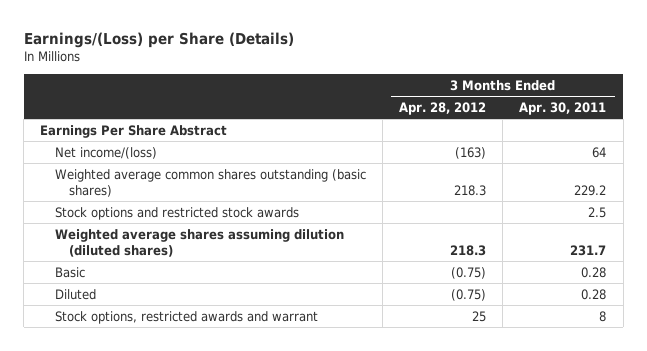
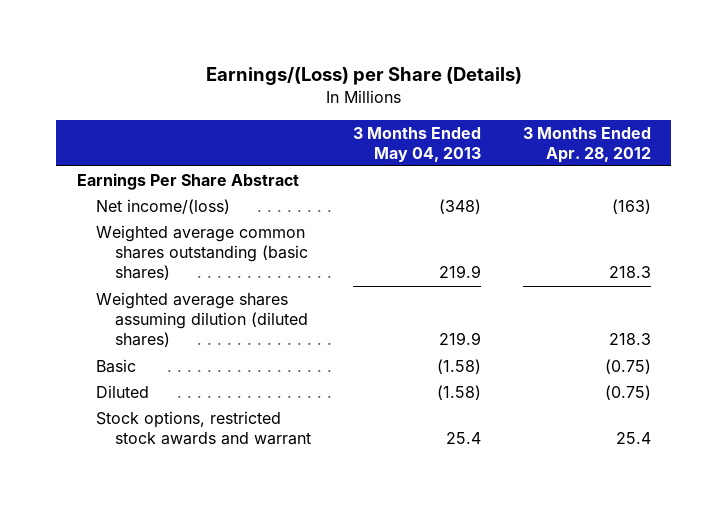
[519,102,607,116] Apr. 30, 2011 -> none
none -> [353,126,482,162] 3 Months Ended May 04, 2013
[54,206,299,220] Stock options and restricted stock awards -> none
[54,310,318,324] Stock options, restricted awards and warrant -> [96,411,312,446] Stock options, restricted stock awards and warrant
[472,310,487,322] 25 -> [615,432,651,445] 25.4

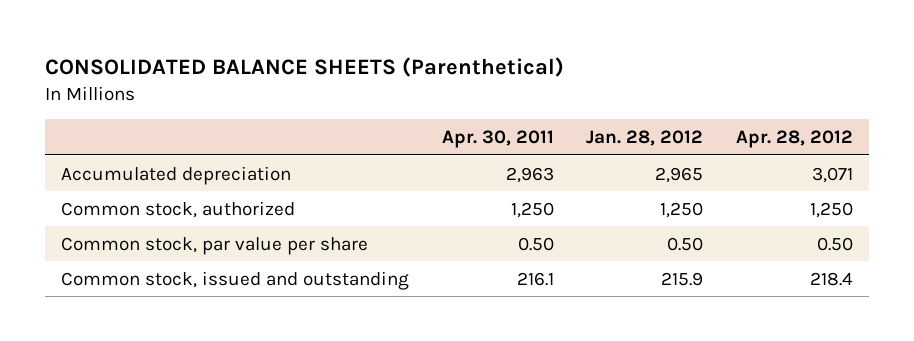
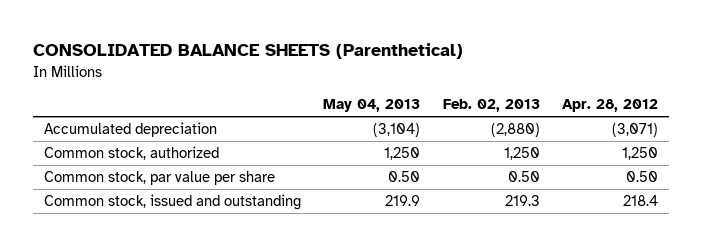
[441,130,554,149] Apr. 30, 2011 -> none
[586,130,704,147] Jan. 28, 2012 -> none
none -> [323,98,421,112] May 04, 2013
none -> [442,98,540,112] Feb. 02, 2013
[811,166,853,183] 3,071 -> [611,123,658,138] (3,071)

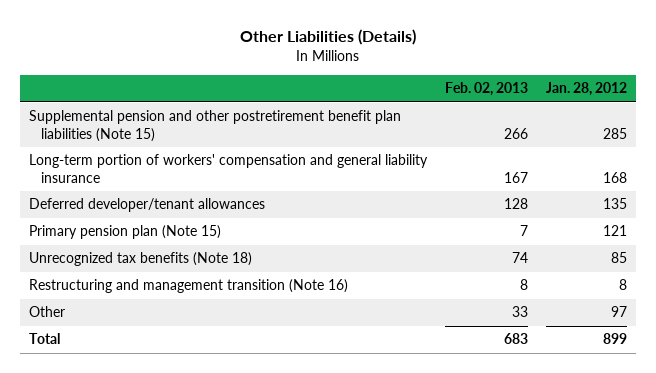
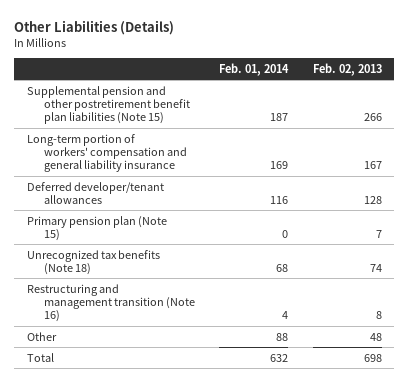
[545,82,627,97] Jan. 28, 2012 -> none
none -> [219,62,290,76] Feb. 01, 2014
[511,306,528,318] 33 -> [369,332,382,341] 48
[503,333,528,345] 683 -> [363,353,382,362] 698

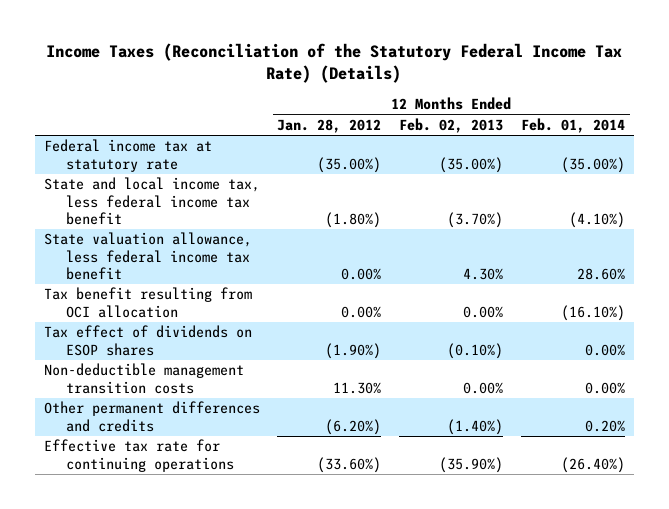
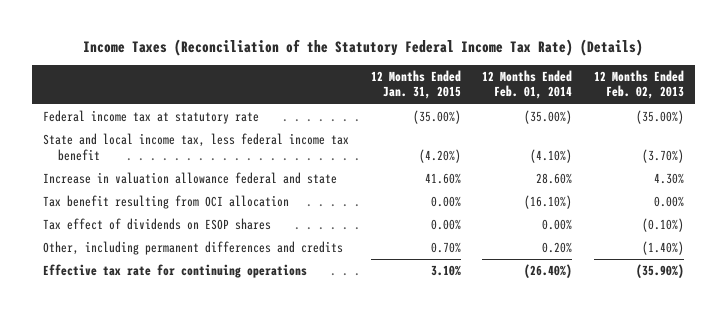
[277,119,382,134] Jan. 28, 2012 -> none
none -> [370,70,461,100] 12 Months Ended Jan. 31, 2015
[43,232,252,280] State valuation allowance, less federal income tax benefit -> [42,172,337,185] Increase in valuation allowance federal and state
[43,363,244,394] Non-deductible management transition costs -> none
[43,401,260,432] Other permanent differences and credits -> [42,241,343,256] Other, including permanent differences and credits

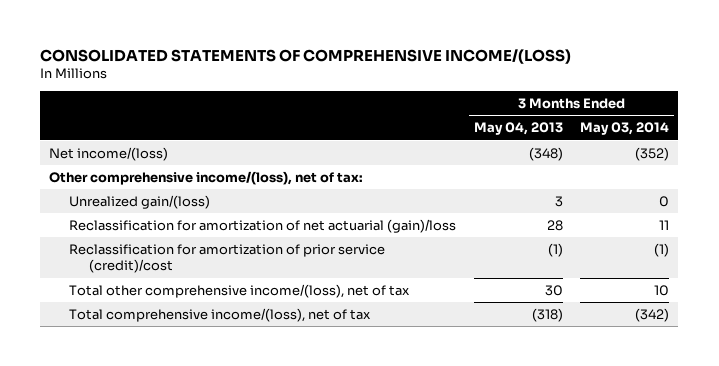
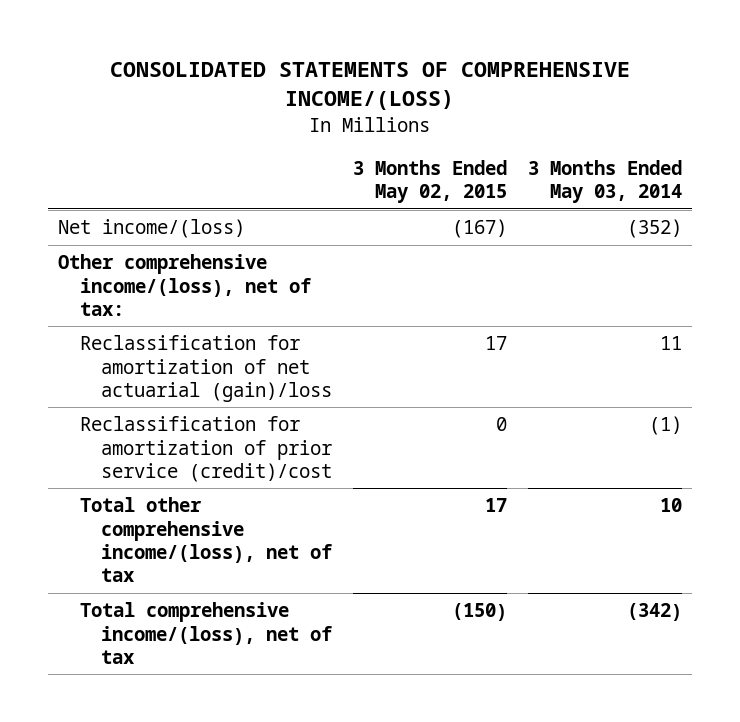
[473,122,563,136] May 04, 2013 -> none
none -> [353,159,508,203] 3 Months Ended May 02, 2015
[69,194,211,209] Unrealized gain/(loss) -> none

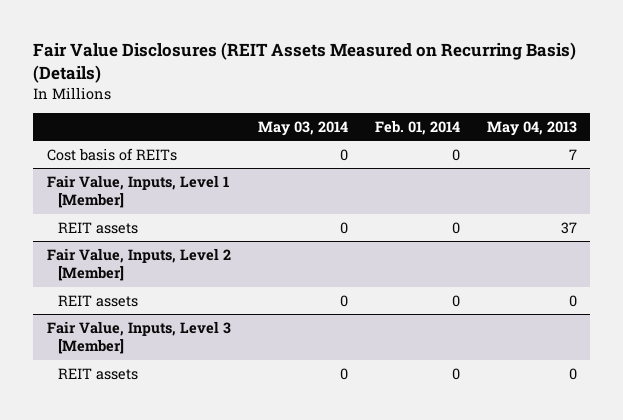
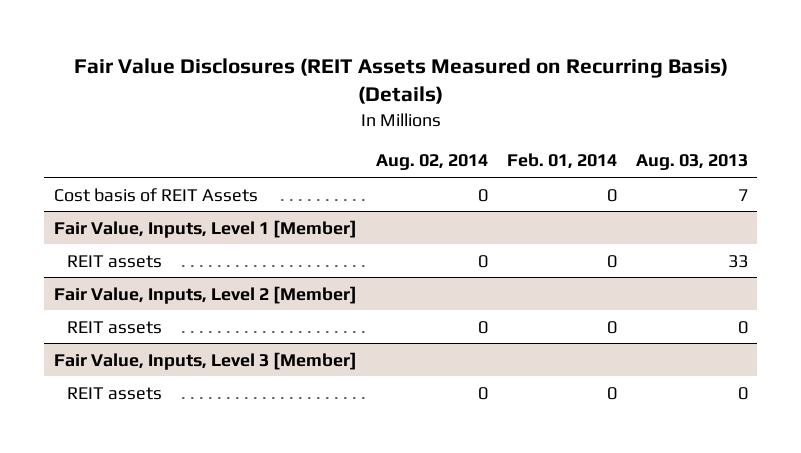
[257,121,348,137] May 03, 2014 -> none
[486,121,577,137] May 04, 2013 -> none
none -> [375,154,488,171] Aug. 02, 2014
none -> [635,154,748,171] Aug. 03, 2013
[46,147,177,161] Cost basis of REITs -> [53,187,258,202] Cost basis of REIT Assets

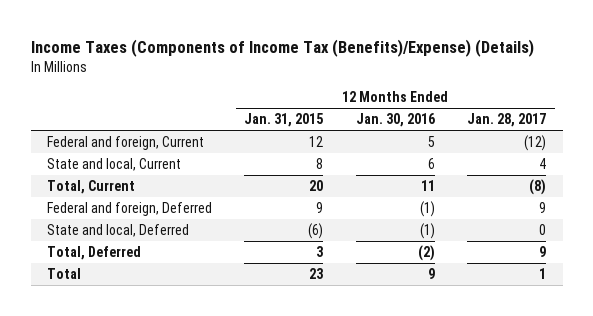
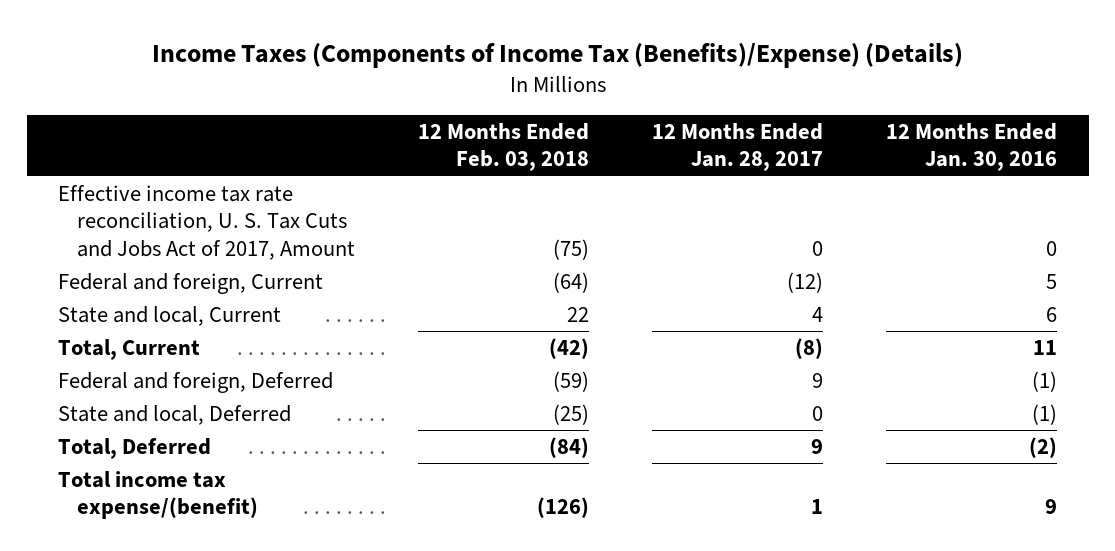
[244,113,324,128] Jan. 31, 2015 -> none
none -> [418,123,590,172] 12 Months Ended Feb. 03, 2018
none -> [58,185,355,260] Effective income tax rate reconciliation, U. S. Tax Cuts and Jobs Act of 2017, Amount
[47,268,82,280] Total -> [58,471,258,520] Total income tax expense/(benefit)

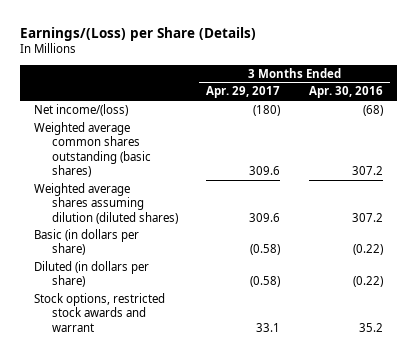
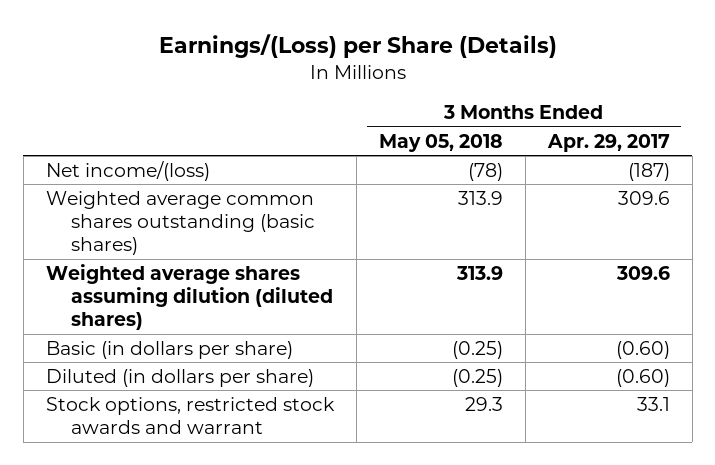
[309,86,384,99] Apr. 30, 2016 -> none
none -> [378,133,503,152] May 05, 2018
[253,105,281,117] (180) -> [627,162,670,181] (187)
[250,244,281,256] (0.58) -> [615,340,670,359] (0.60)
[250,276,281,288] (0.58) -> [615,368,670,387] (0.60)

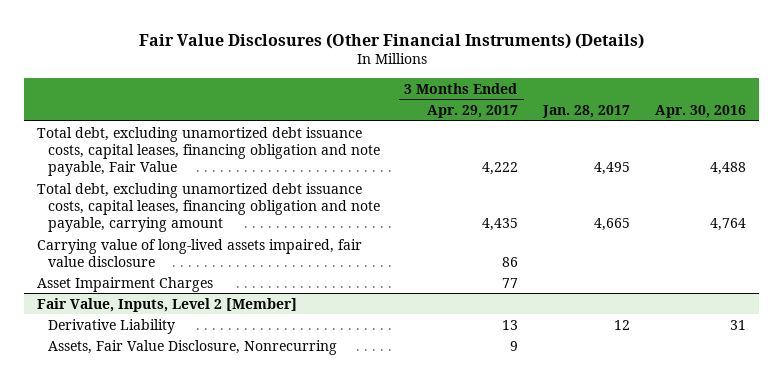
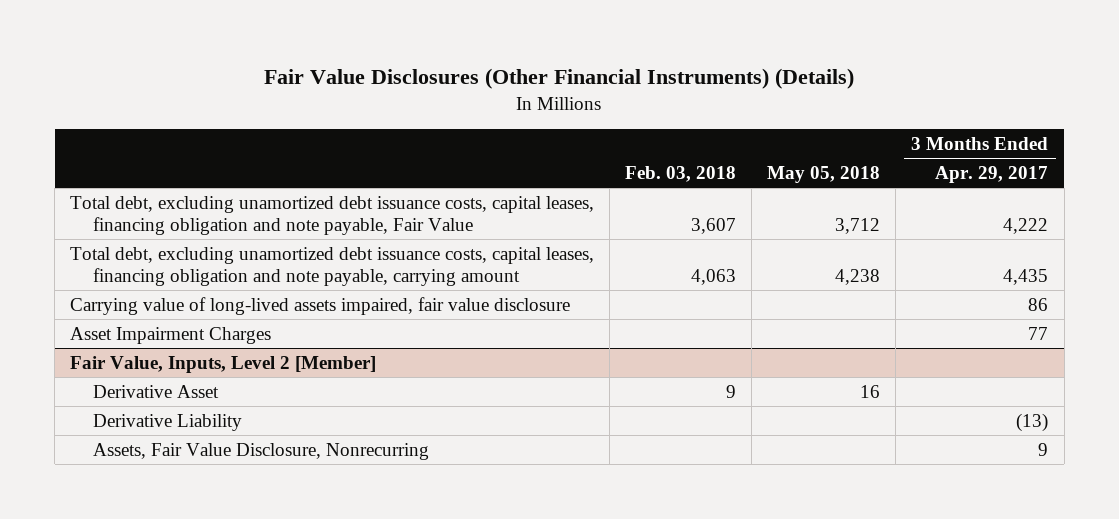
[542,105,631,119] Jan. 28, 2017 -> none
[655,105,747,119] Apr. 30, 2016 -> none
none -> [625,165,737,182] Feb. 03, 2018
none -> [767,165,881,183] May 05, 2018
none -> [92,384,219,398] Derivative Asset
[501,319,518,330] 13 -> [1016,412,1049,432] (13)

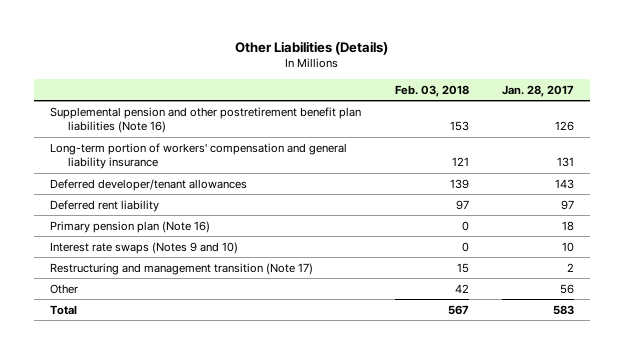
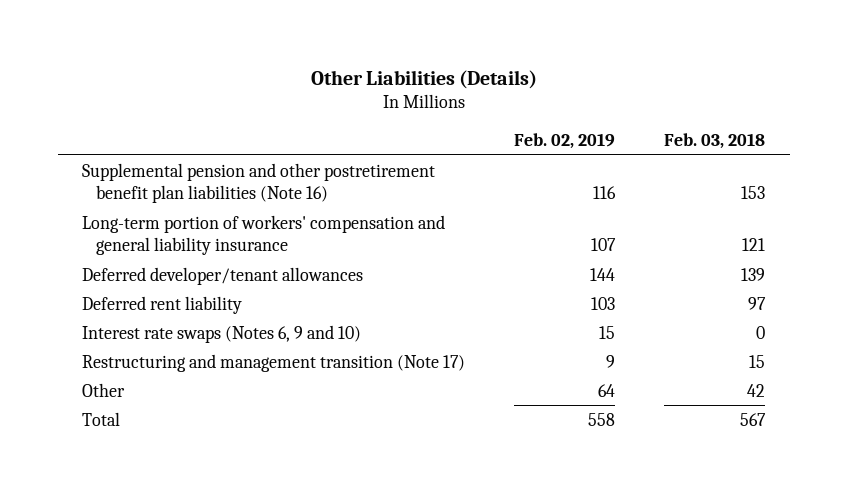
[501,84,574,97] Jan. 28, 2017 -> none
none -> [514,133,616,150] Feb. 02, 2019
[50,220,211,233] Primary pension plan (Note 16) -> none
[50,241,239,254] Interest rate swaps (Notes 9 and 10) -> [82,324,362,343] Interest rate swaps (Notes 6, 9 and 10)

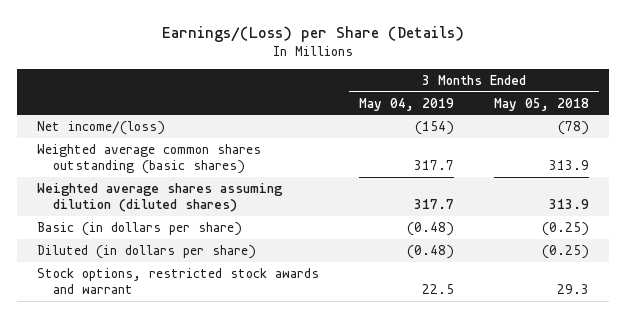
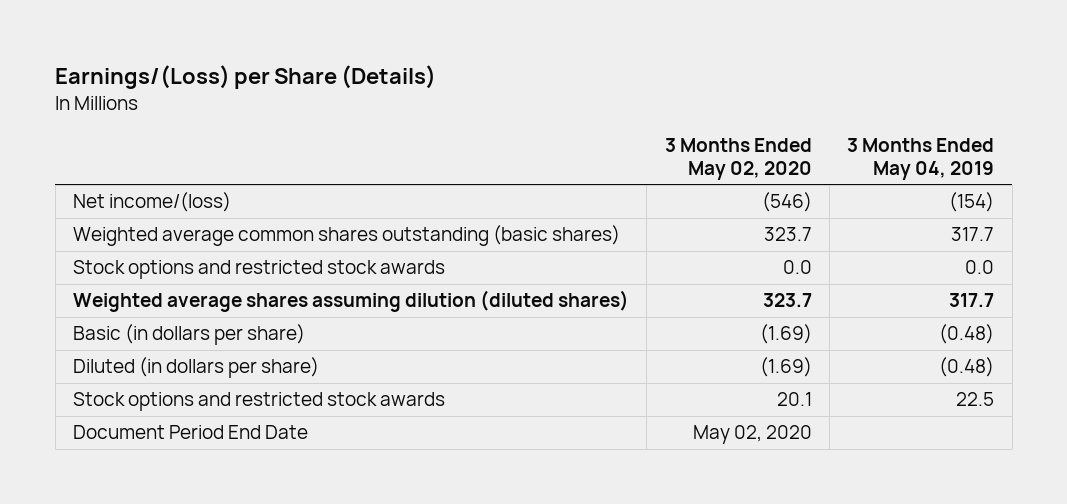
[493,97,589,111] May 05, 2018 -> none
none -> [664,138,812,180] 3 Months Ended May 02, 2020
none -> [72,260,445,280] Stock options and restricted stock awards
[36,267,319,295] Stock options, restricted stock awards and warrant -> [72,392,445,412] Stock options and restricted stock awards
none -> [72,425,308,440] Document Period End Date

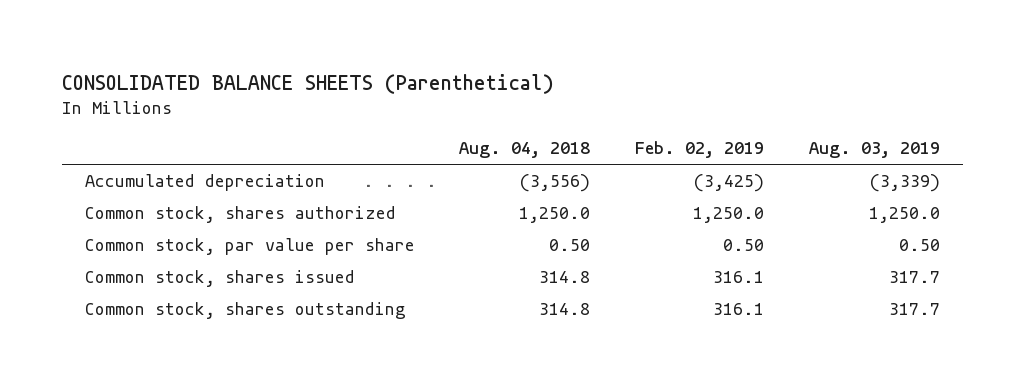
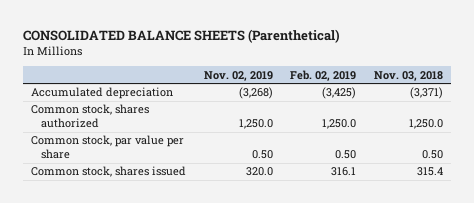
[459,142,591,159] Aug. 04, 2018 -> none
[809,142,941,159] Aug. 03, 2019 -> none
none -> [203,70,273,81] Nov. 02, 2019
none -> [373,70,443,81] Nov. 03, 2018
[84,302,406,320] Common stock, shares outstanding -> none

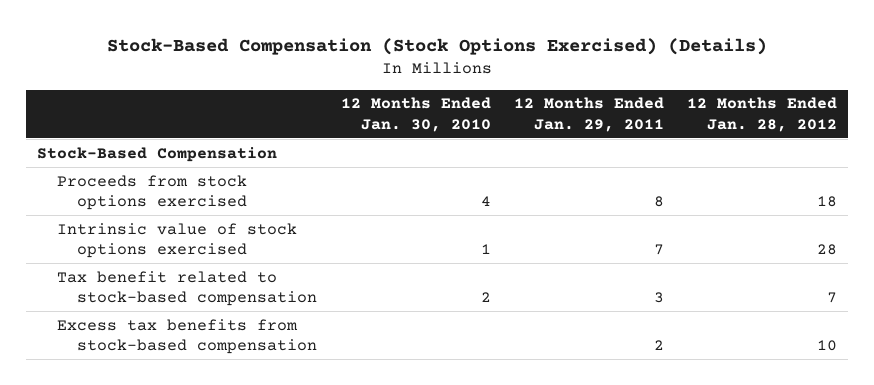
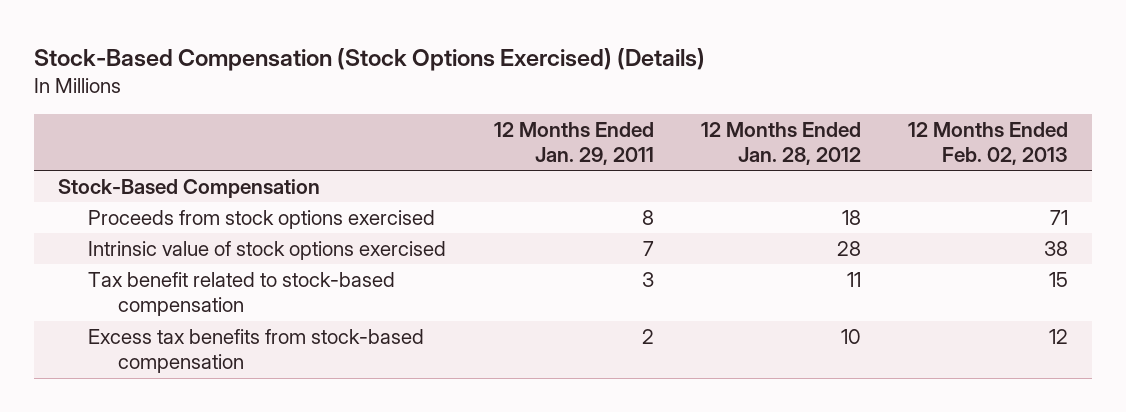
[340,97,491,132] 12 Months Ended Jan. 30, 2010 -> none
none -> [908,121,1069,166] 12 Months Ended Feb. 02, 2013
[826,291,837,303] 7 -> [846,271,861,287] 11

